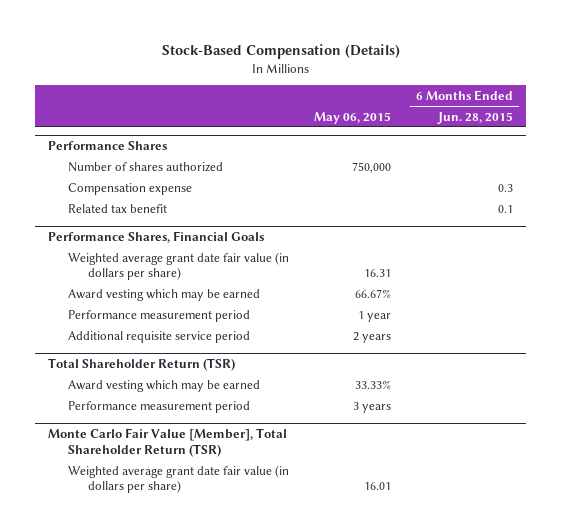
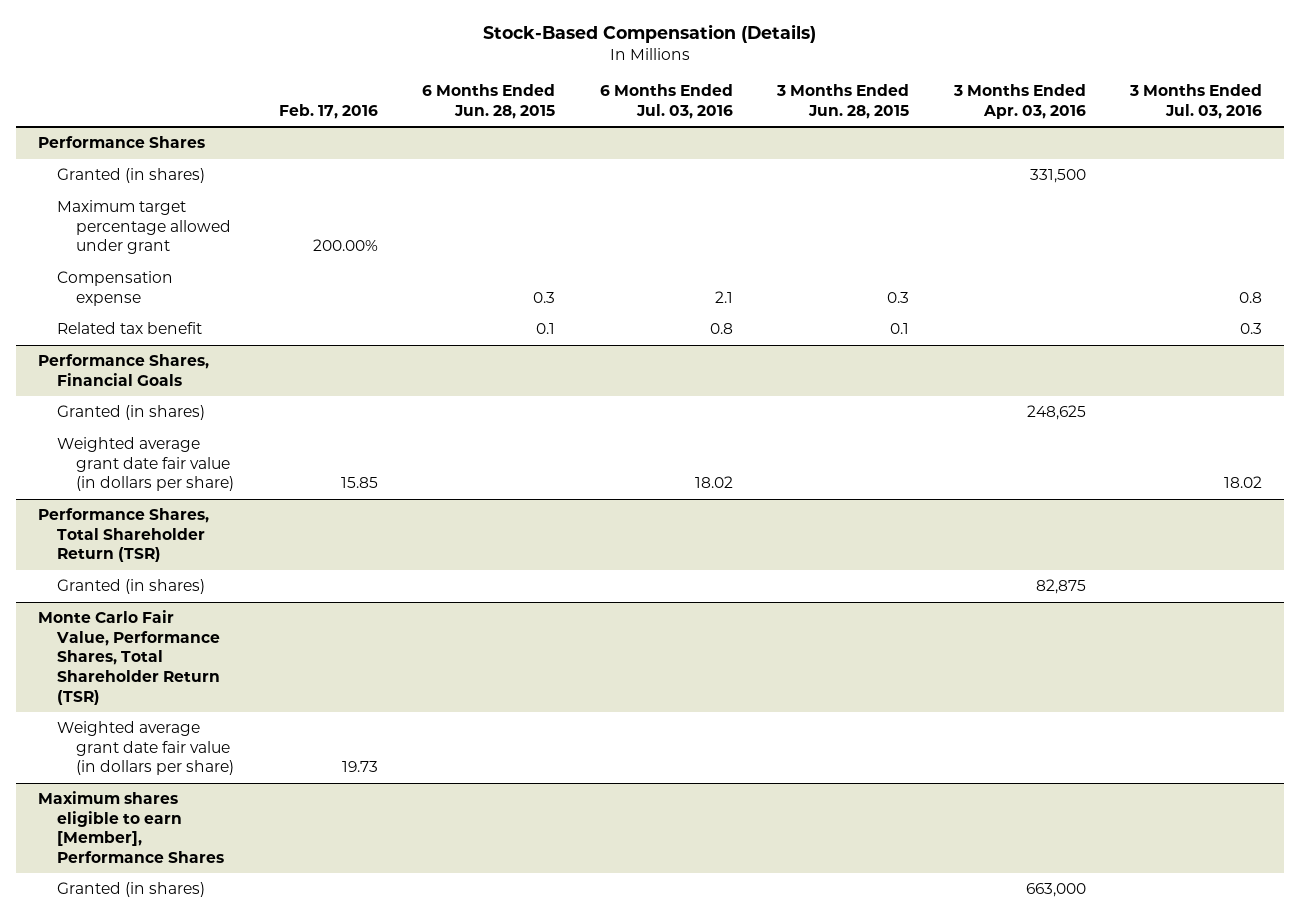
[314,111,392,124] May 06, 2015 -> none
none -> [278,104,378,120] Feb. 17, 2016
none -> [599,84,733,120] 6 Months Ended Jul. 03, 2016
none -> [776,84,910,120] 3 Months Ended Jun. 28, 2015
none -> [952,84,1086,120] 3 Months Ended Apr. 03, 2016
none -> [1128,84,1262,120] 3 Months Ended Jul. 03, 2016
[68,161,224,172] Number of shares authorized -> none
none -> [57,168,206,184] Granted (in shares)
none -> [57,200,232,255] Maximum target percentage allowed under grant
none -> [57,405,206,421] Granted (in shares)
[68,288,261,301] Award vesting which may be earned -> none
[68,309,251,322] Performance measurement period -> none
[68,330,251,343] Additional requisite service period -> none
[68,379,261,392] Award vesting which may be earned -> none
[68,400,251,413] Performance measurement period -> none
[47,358,235,372] Total Shareholder Return (TSR) -> [38,508,210,563] Performance Shares, Total Shareholder Return (TSR)
none -> [57,579,206,595] Granted (in shares)
[47,428,287,457] Monte Carlo Fair Value [Member], Total Shareholder Return (TSR) -> [38,610,221,705] Monte Carlo Fair Value, Performance Shares, Total Shareholder Return (TSR)
none -> [38,791,225,863] Maximum shares eligible to earn [Member], Performance Shares
none -> [57,882,206,898] Granted (in shares)

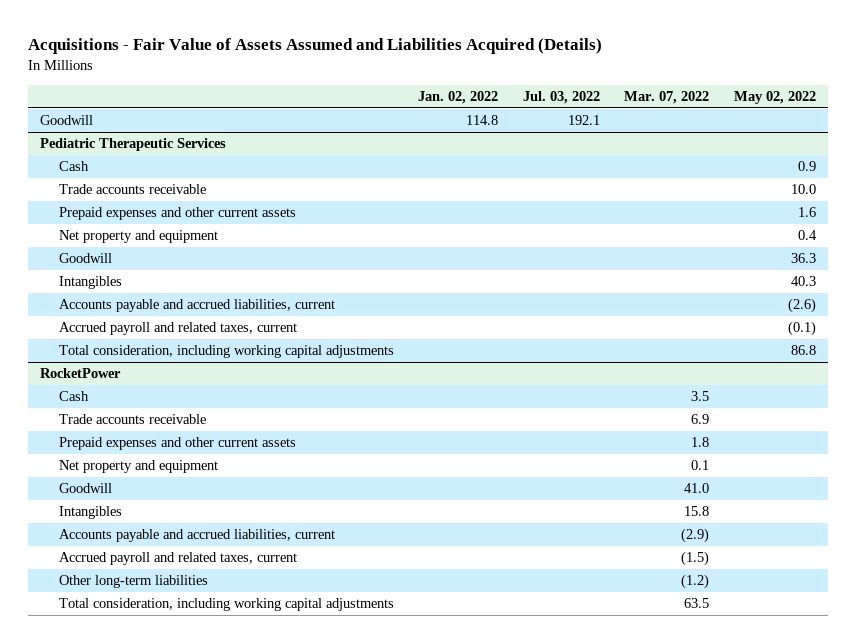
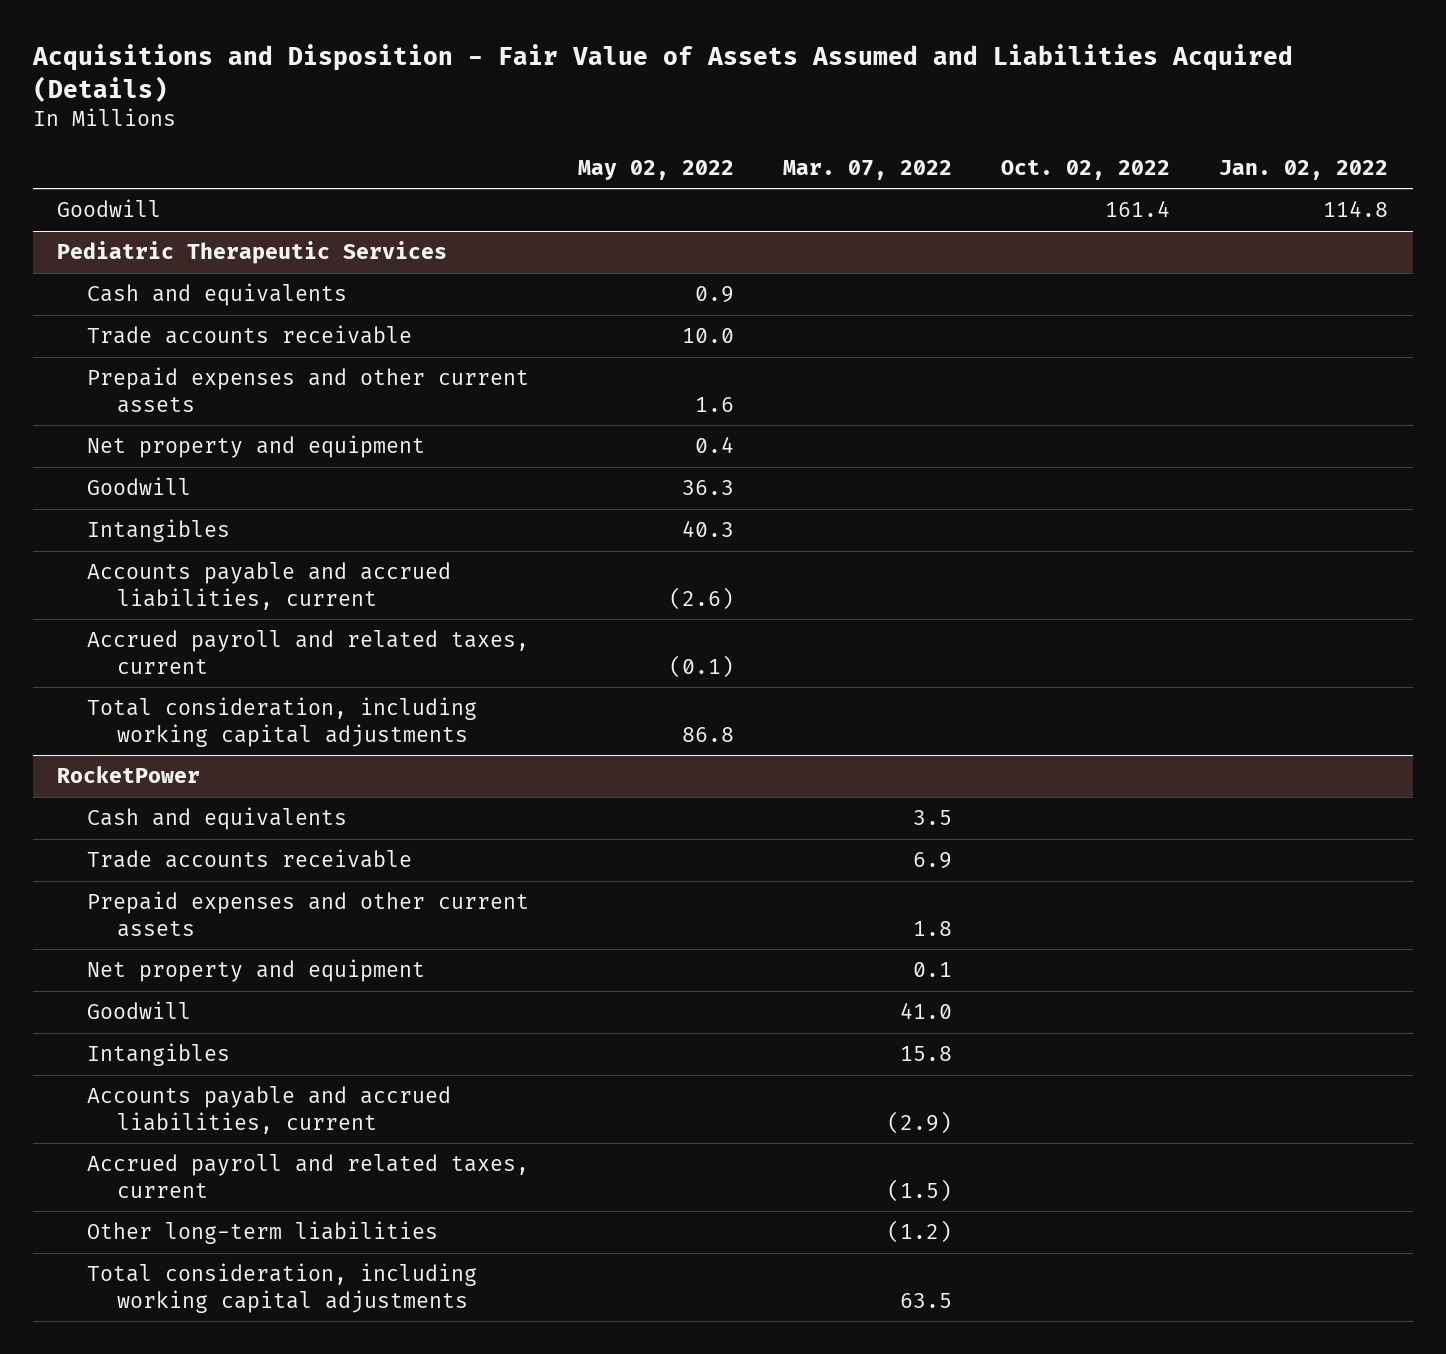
[27,38,602,55] Acquisitions - Fair Value of Assets Assumed and Liabilities Acquired (Details) -> [31,44,1293,102] Acquisitions and Disposition - Fair Value of Assets Assumed and Liabilities Acquired (Details)
[522,90,600,104] Jul. 03, 2022 -> none
none -> [1001,159,1171,180] Oct. 02, 2022
[58,161,89,172] Cash -> [87,283,348,307] Cash and equivalents
[58,391,89,402] Cash -> [87,807,348,831] Cash and equivalents

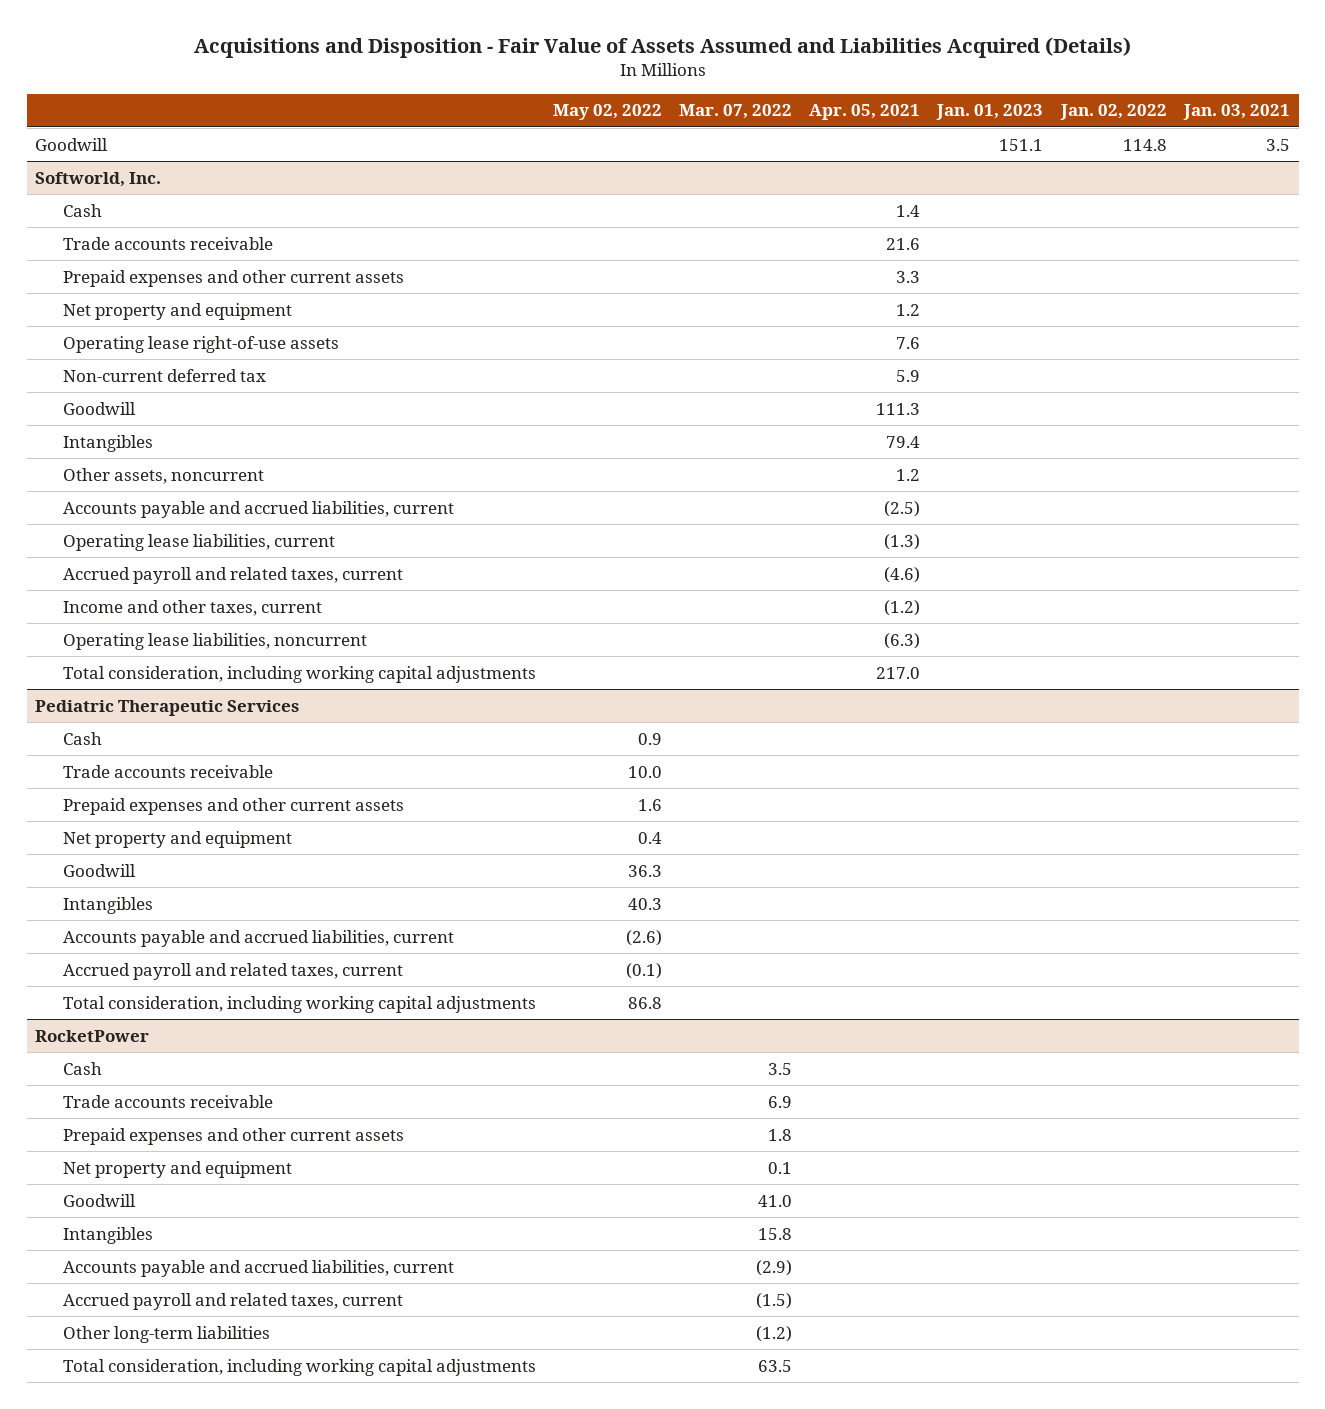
[1001,159,1171,180] Oct. 02, 2022 -> none
none -> [809,104,921,121] Apr. 05, 2021
none -> [936,104,1044,121] Jan. 01, 2023
none -> [1182,104,1290,121] Jan. 03, 2021
none -> [35,171,162,187] Softworld, Inc.
none -> [62,203,102,217] Cash
none -> [62,236,273,250] Trade accounts receivable
none -> [62,269,404,287] Prepaid expenses and other current assets
none -> [62,302,292,320] Net property and equipment
none -> [62,335,339,353] Operating lease right-of-use assets
none -> [62,368,266,382] Non-current deferred tax
none -> [62,401,136,415] Goodwill
none -> [62,434,153,452] Intangibles
none -> [62,467,264,484] Other assets, noncurrent
none -> [62,500,454,518] Accounts payable and accrued liabilities, current
none -> [62,533,335,551] Operating lease liabilities, current
none -> [62,566,403,584] Accrued payroll and related taxes, current
none -> [62,599,322,616] Income and other taxes, current
none -> [62,632,367,650] Operating lease liabilities, noncurrent
none -> [62,665,536,683] Total consideration, including working capital adjustments
[87,283,348,307] Cash and equivalents -> [62,731,102,745] Cash
[87,807,348,831] Cash and equivalents -> [62,1061,102,1075] Cash

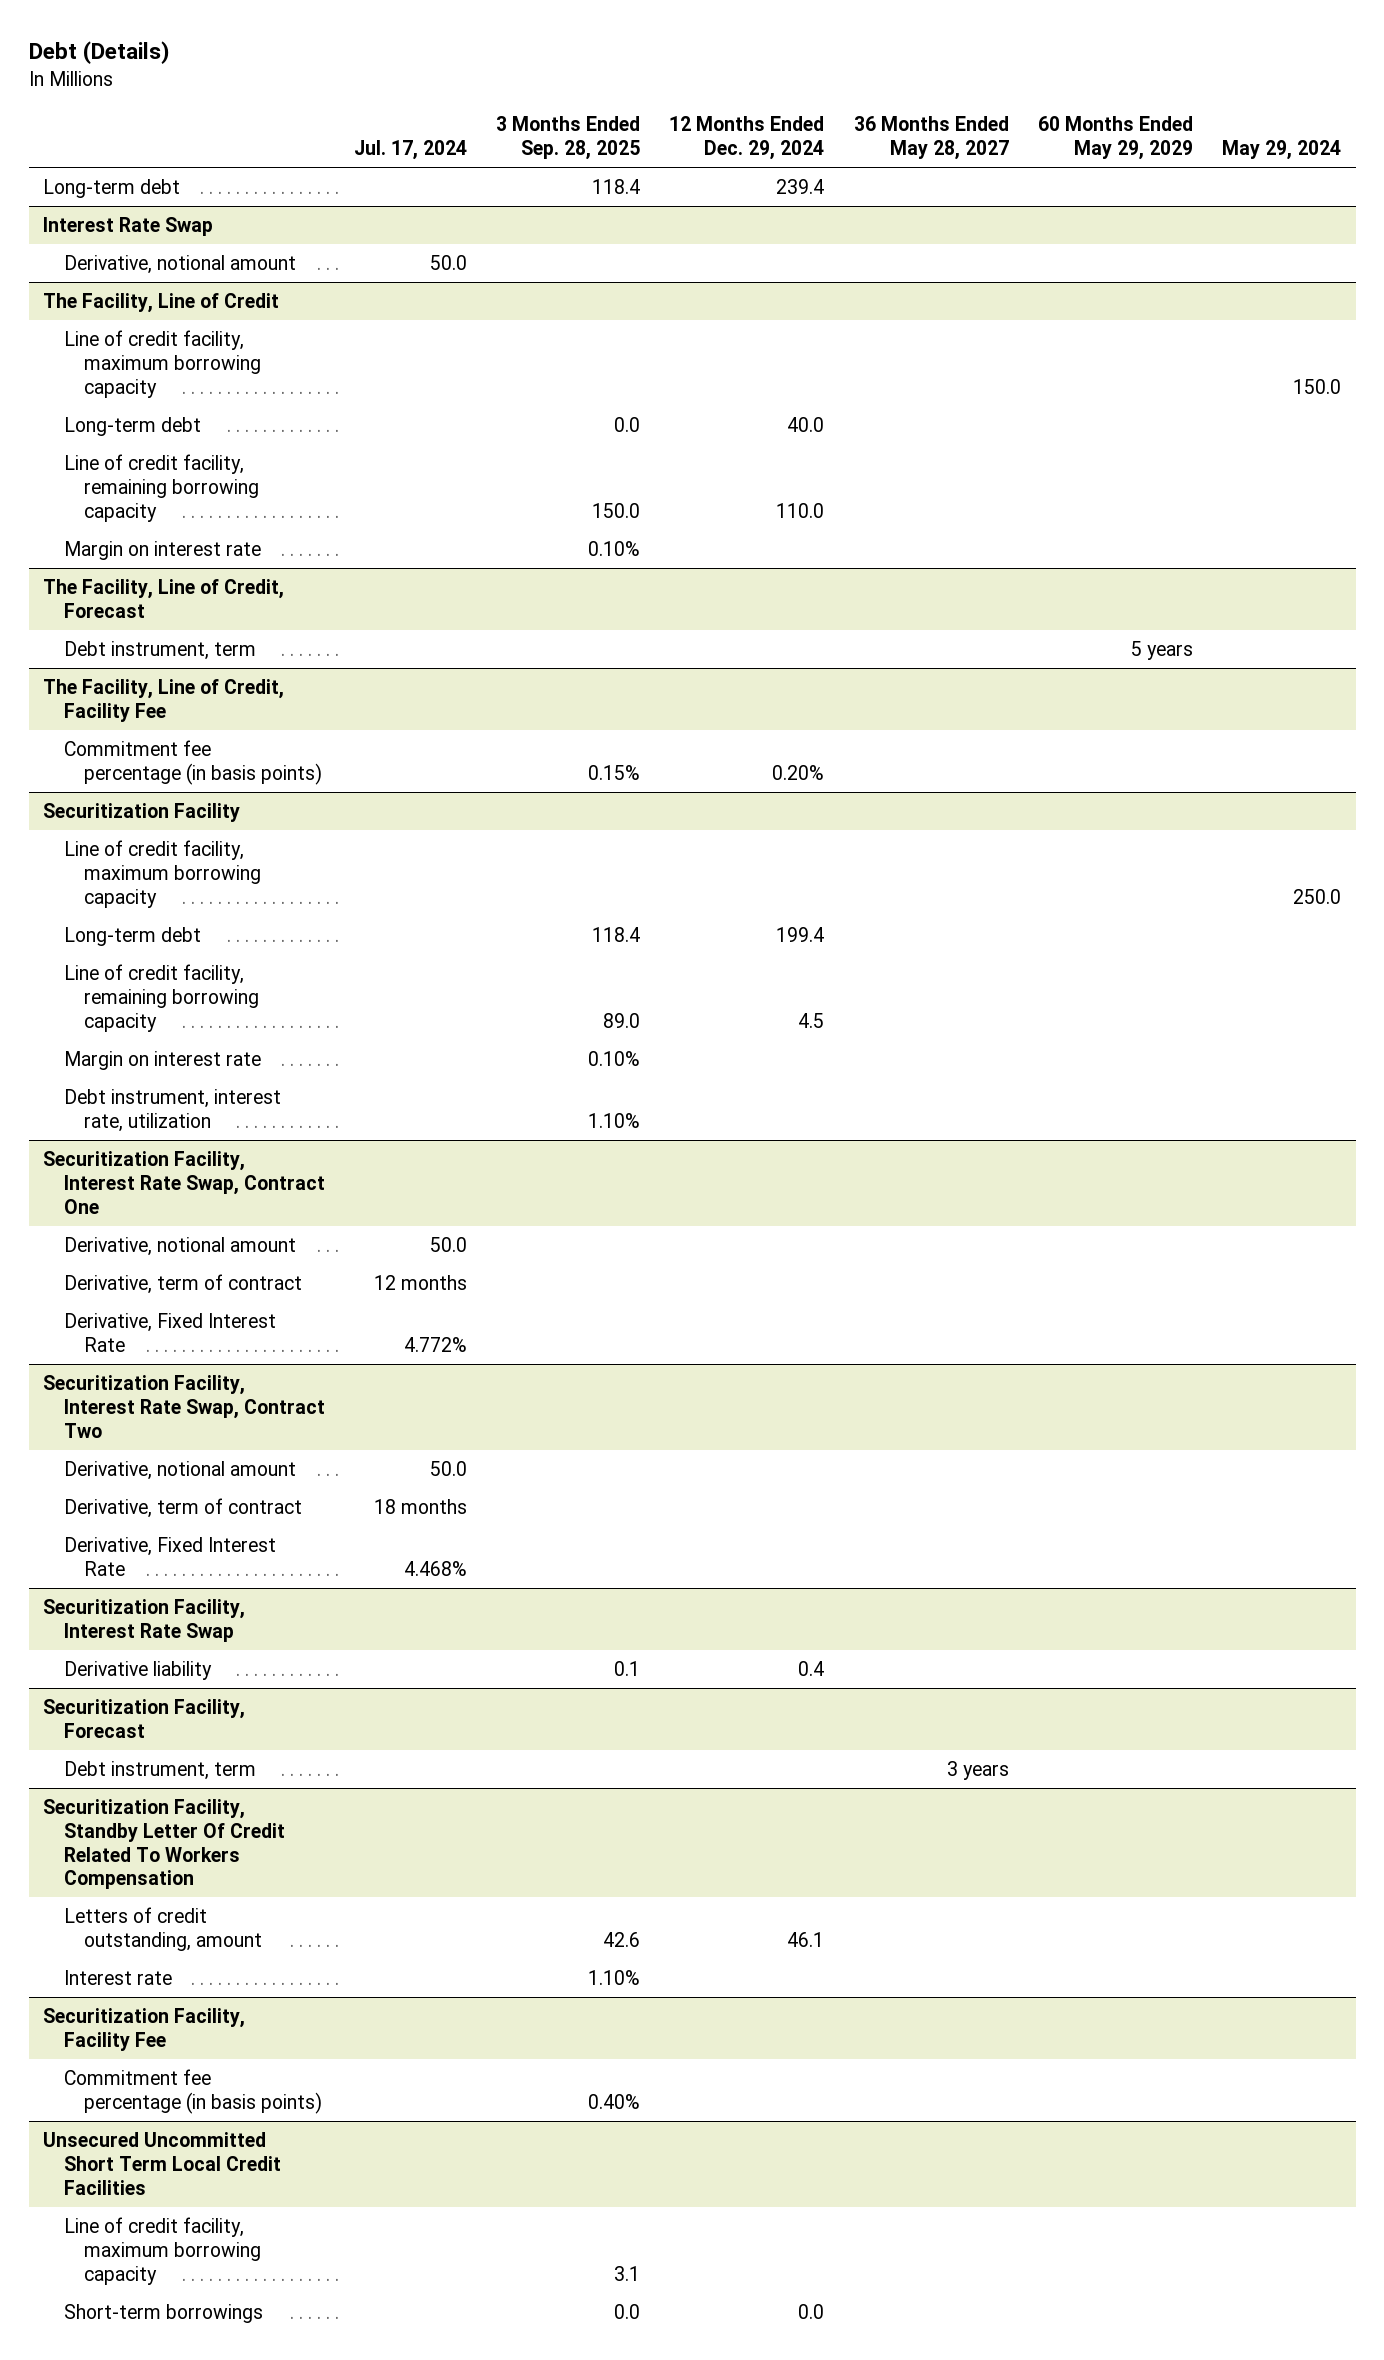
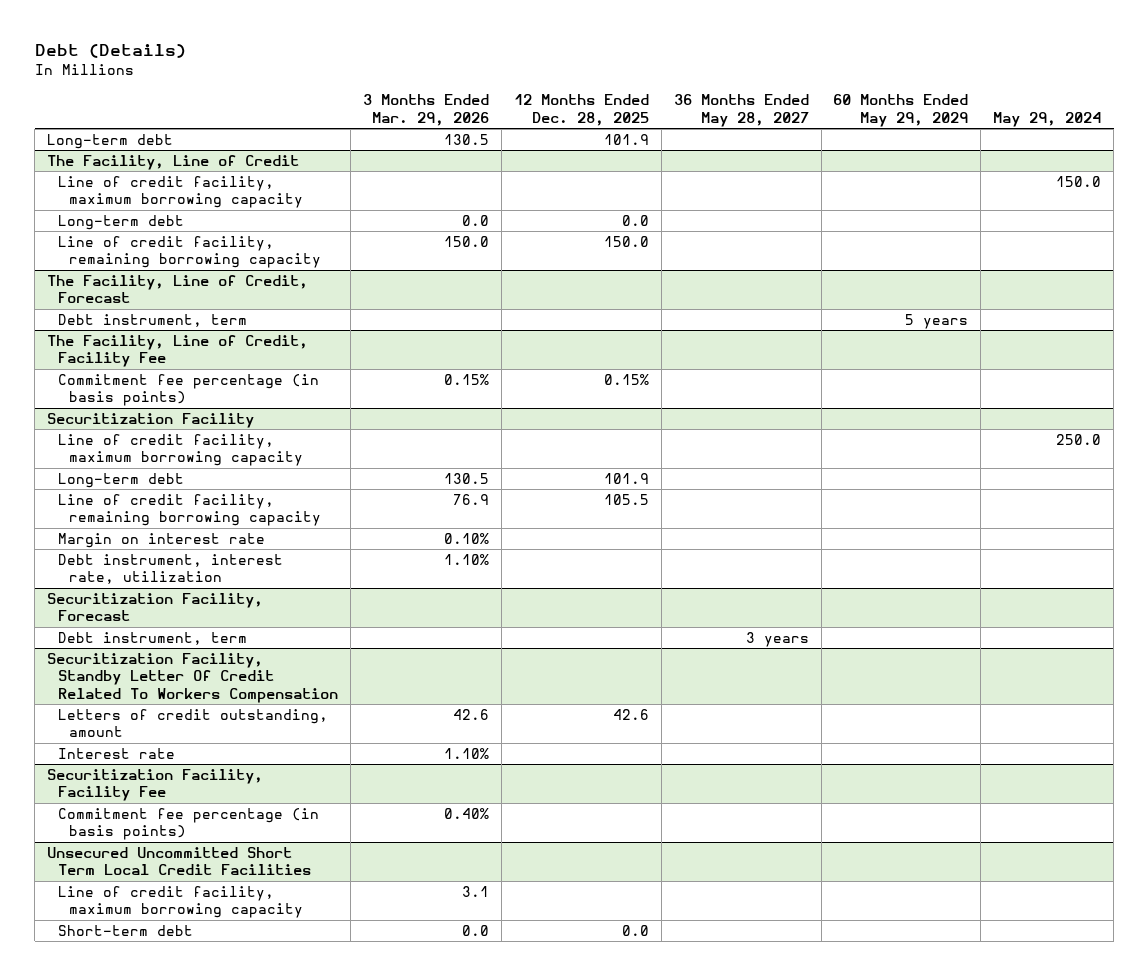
[354,139,468,160] Jul. 17, 2024 -> none
[496,116,641,160] 3 Months Ended Sep. 28, 2025 -> none
[669,116,825,160] 12 Months Ended Dec. 29, 2024 -> none
none -> [362,94,489,126] 3 Months Ended Mar. 29, 2026
none -> [513,94,649,126] 12 Months Ended Dec. 28, 2025
[43,216,214,236] Interest Rate Swap -> none
[63,254,296,274] Derivative, notional amount -> none
[63,540,261,560] Margin on interest rate -> none
[43,1150,325,1214] Securitization Facility, Interest Rate Swap, Contract One -> none
[63,1236,296,1256] Derivative, notional amount -> none
[63,1273,302,1294] Derivative, term of contract -> none
[63,1312,276,1352] Derivative, Fixed Interest Rate -> none
[43,1374,325,1438] Securitization Facility, Interest Rate Swap, Contract Two -> none
[63,1460,296,1480] Derivative, notional amount -> none
[63,1497,302,1518] Derivative, term of contract -> none
[63,1536,276,1576] Derivative, Fixed Interest Rate -> none
[43,1598,246,1642] Securitization Facility, Interest Rate Swap -> none
[63,1660,212,1680] Derivative liability -> none
[63,2303,263,2323] Short-term borrowings -> [58,924,194,936] Short-term debt

